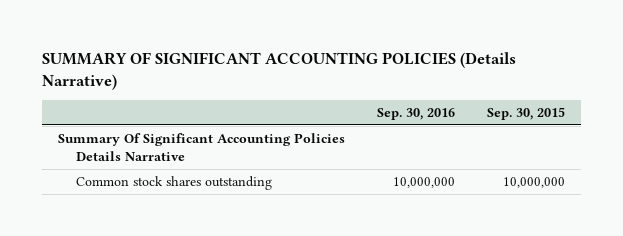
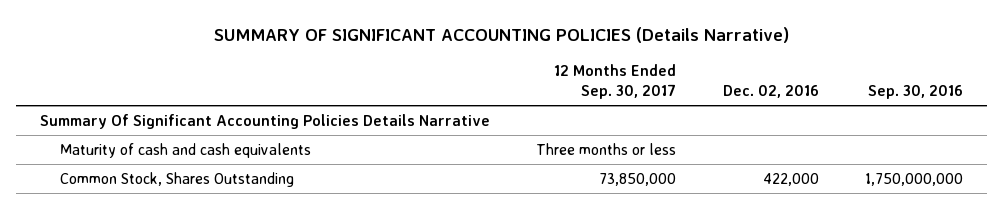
[487,106,566,120] Sep. 30, 2015 -> none
none -> [554,64,677,99] 12 Months Ended Sep. 30, 2017
none -> [722,84,819,98] Dec. 02, 2016
none -> [60,143,312,159] Maturity of cash and cash equivalents
[76,176,273,191] Common stock shares outstanding -> [60,172,295,188] Common Stock, Shares Outstanding
[392,177,455,189] 10,000,000 -> [865,173,964,187] 1,750,000,000

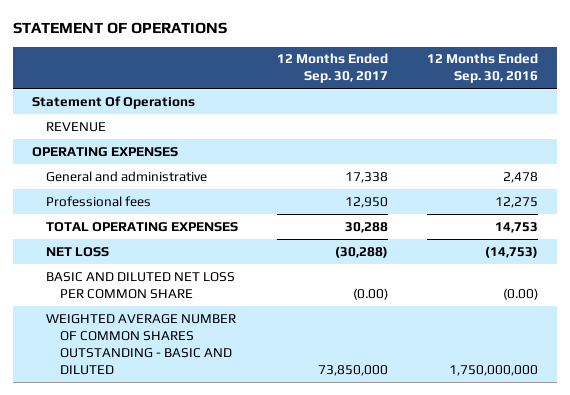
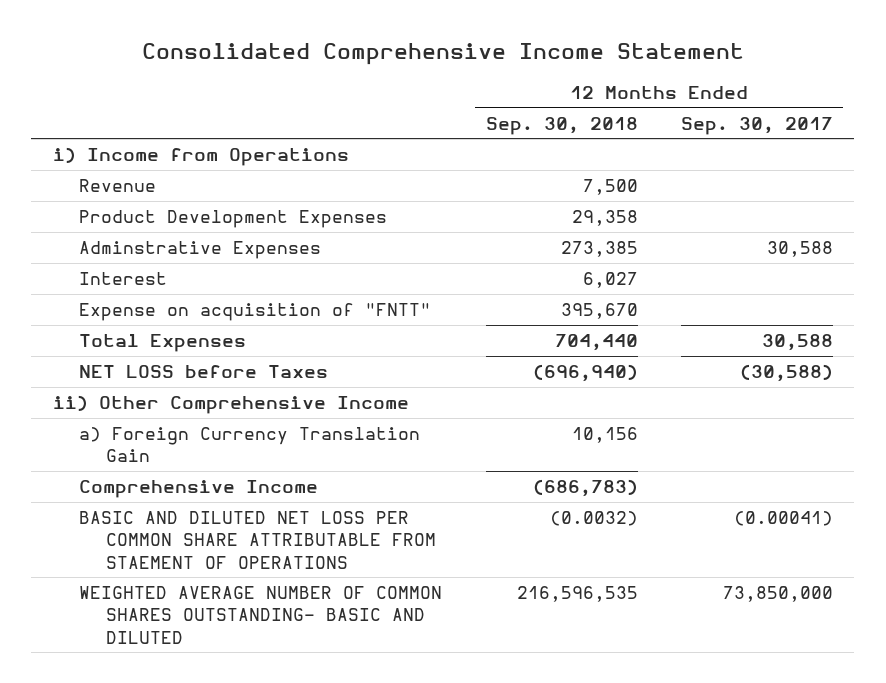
[12,22,227,35] STATEMENT OF OPERATIONS -> [141,43,744,66] Consolidated Comprehensive Income Statement
[426,53,538,84] 12 Months Ended Sep. 30, 2016 -> none
none -> [485,116,638,135] Sep. 30, 2018
[32,95,196,109] Statement Of Operations -> none
[32,146,179,157] OPERATING EXPENSES -> none
[45,170,207,182] General and administrative -> none
[45,195,151,207] Professional fees -> none
none -> [53,147,350,167] i) Income from Operations
[45,121,106,132] REVENUE -> [79,179,157,193] Revenue
none -> [79,210,388,229] Product Development Expenses
none -> [79,241,322,260] Adminstrative Expenses
none -> [79,272,168,286] Interest
none -> [79,303,432,322] Expense on acquisition of "FNTT"
[45,221,238,232] TOTAL OPERATING EXPENSES -> [79,334,247,353] Total Expenses
[344,221,388,233] 30,288 -> [761,334,833,352] 30,588
[45,246,109,257] NET LOSS -> [79,365,329,379] NET LOSS before Taxes
[334,245,388,258] (30,288) -> [739,364,833,383] (30,588)
none -> [53,395,410,415] ii) Other Comprehensive Income
none -> [79,427,421,463] a) Foreign Currency Translation Gain
none -> [79,480,319,499] Comprehensive Income
[45,271,235,299] BASIC AND DILUTED NET LOSS PER COMMON SHARE -> [79,511,436,569] BASIC AND DILUTED NET LOSS PER COMMON SHARE ATTRIBUTABLE FROM STAEMENT OF OPERATIONS
[352,287,388,300] (0.00) -> [733,511,833,527] (0.00041)
[45,313,236,375] WEIGHTED AVERAGE NUMBER OF COMMON SHARES OUTSTANDING - BASIC AND DILUTED -> [79,586,443,644] WEIGHTED AVERAGE NUMBER OF COMMON SHARES OUTSTANDING- BASIC AND DILUTED

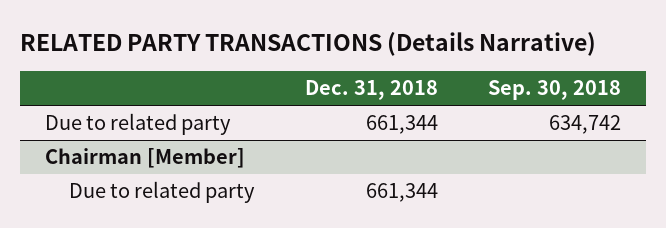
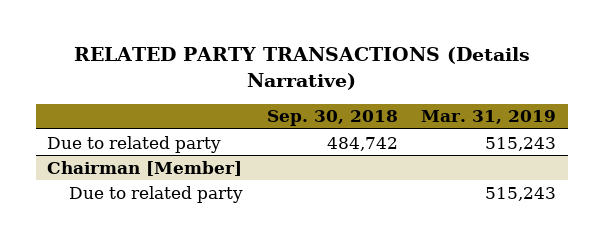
[304,80,438,101] Dec. 31, 2018 -> none
none -> [421,110,557,125] Mar. 31, 2019
[549,115,622,135] 634,742 -> [326,136,398,151] 484,742

